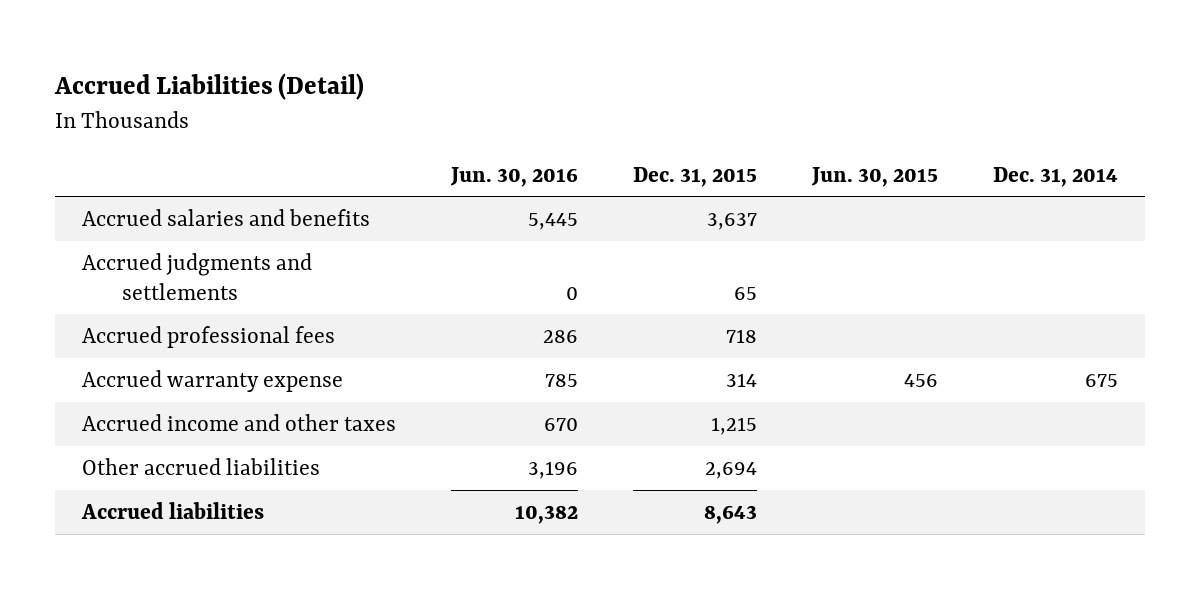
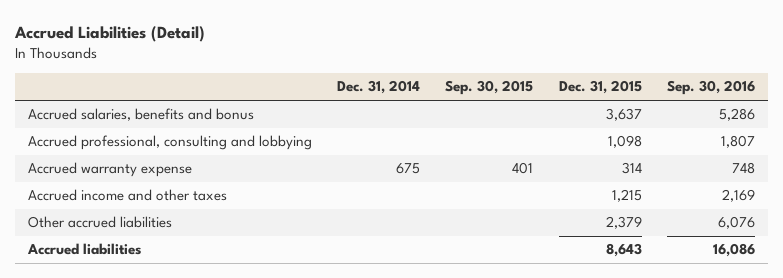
[450,166,579,187] Jun. 30, 2016 -> none
[810,166,938,187] Jun. 30, 2015 -> none
none -> [445,80,534,96] Sep. 30, 2015
none -> [666,80,755,96] Sep. 30, 2016
[82,253,313,300] Accrued judgments and settlements -> none
[82,209,371,227] Accrued salaries and benefits -> [27,108,254,122] Accrued salaries, benefits and bonus
[82,326,336,349] Accrued professional fees -> [27,135,312,151] Accrued professional, consulting and lobbying
[725,329,757,344] 718 -> [607,135,642,149] 1,098
[704,462,757,480] 2,694 -> [605,216,642,230] 2,379

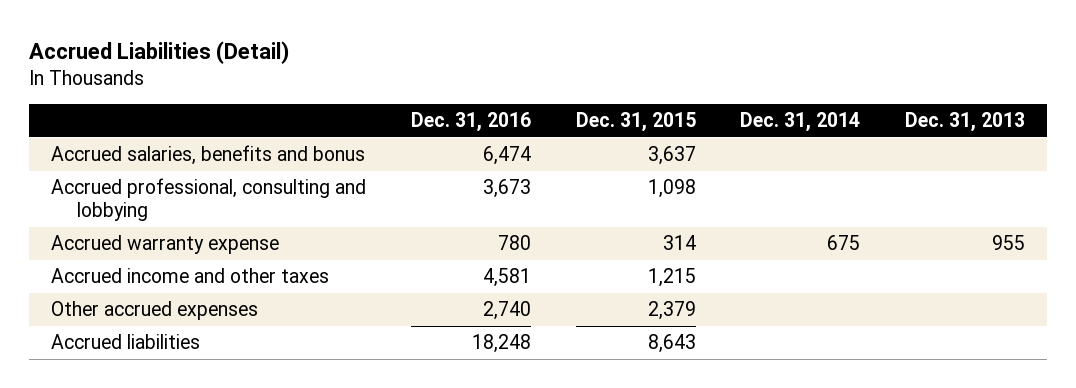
[445,80,534,96] Sep. 30, 2015 -> none
[666,80,755,96] Sep. 30, 2016 -> none
none -> [410,112,531,133] Dec. 31, 2016
none -> [905,112,1026,133] Dec. 31, 2013
[27,216,172,229] Other accrued liabilities -> [51,301,259,321] Other accrued expenses

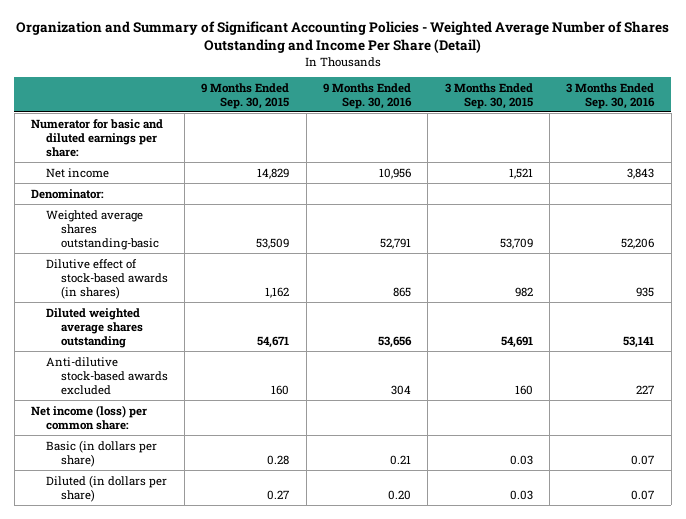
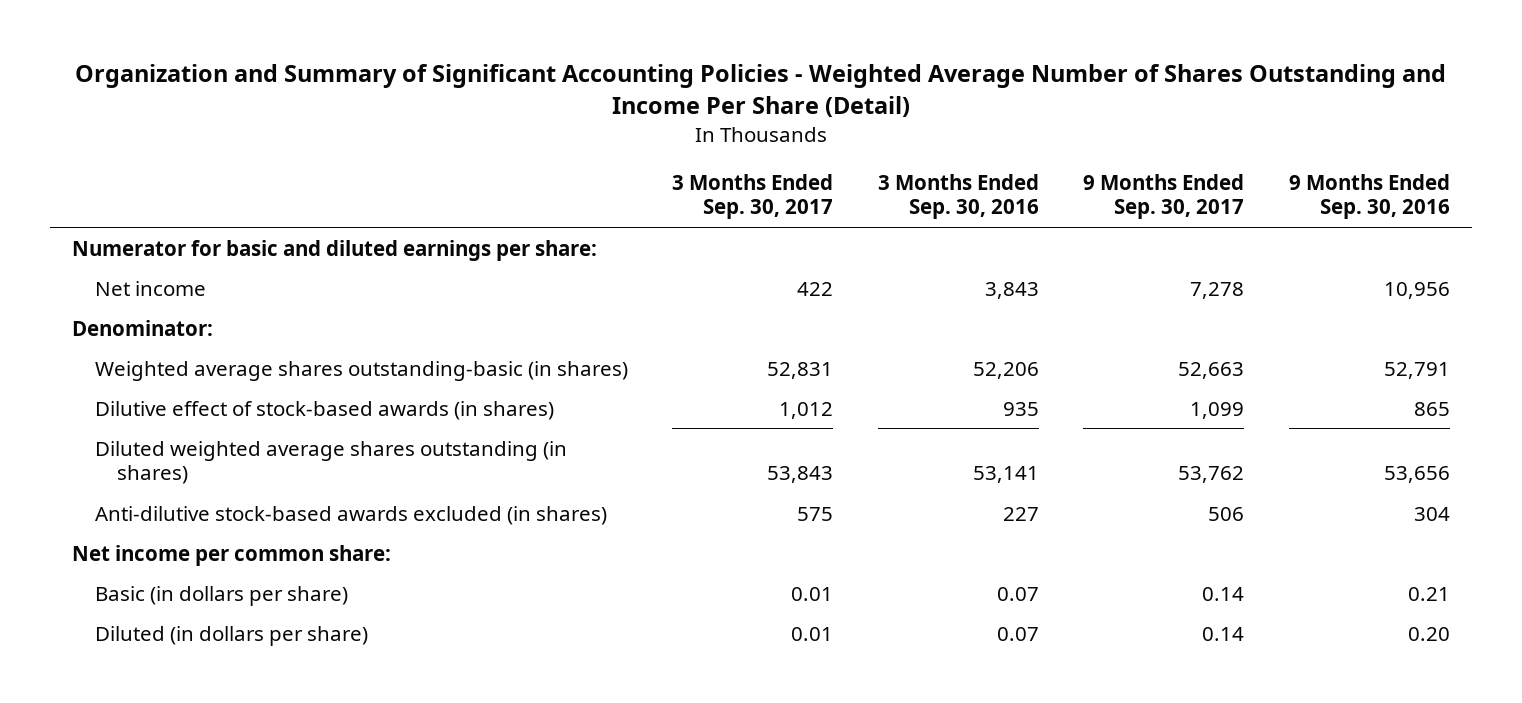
[201,82,290,109] 9 Months Ended Sep. 30, 2015 -> none
[444,82,533,109] 3 Months Ended Sep. 30, 2015 -> none
none -> [672,173,834,220] 3 Months Ended Sep. 30, 2017
none -> [1083,173,1245,220] 9 Months Ended Sep. 30, 2017
[45,209,159,250] Weighted average shares outstanding-basic -> [94,360,628,381] Weighted average shares outstanding-basic (in shares)
[45,307,143,348] Diluted weighted average shares outstanding -> [94,440,567,485] Diluted weighted average shares outstanding (in shares)
[45,356,168,395] Anti-dilutive stock-based awards excluded -> [94,505,607,525] Anti-dilutive stock-based awards excluded (in shares)
[31,404,148,430] Net income (loss) per common share: -> [72,544,392,566] Net income per common share:

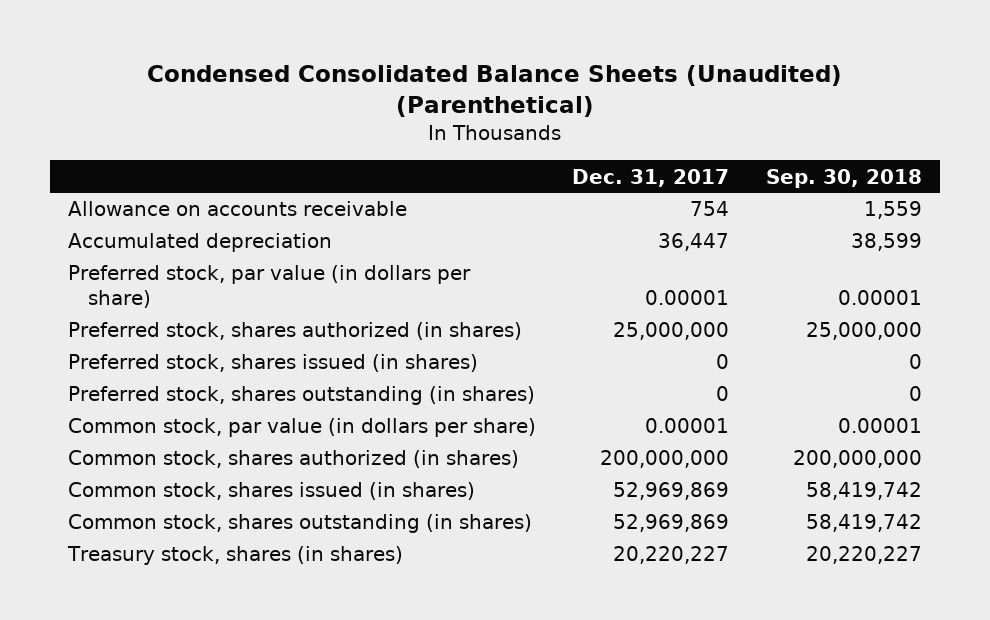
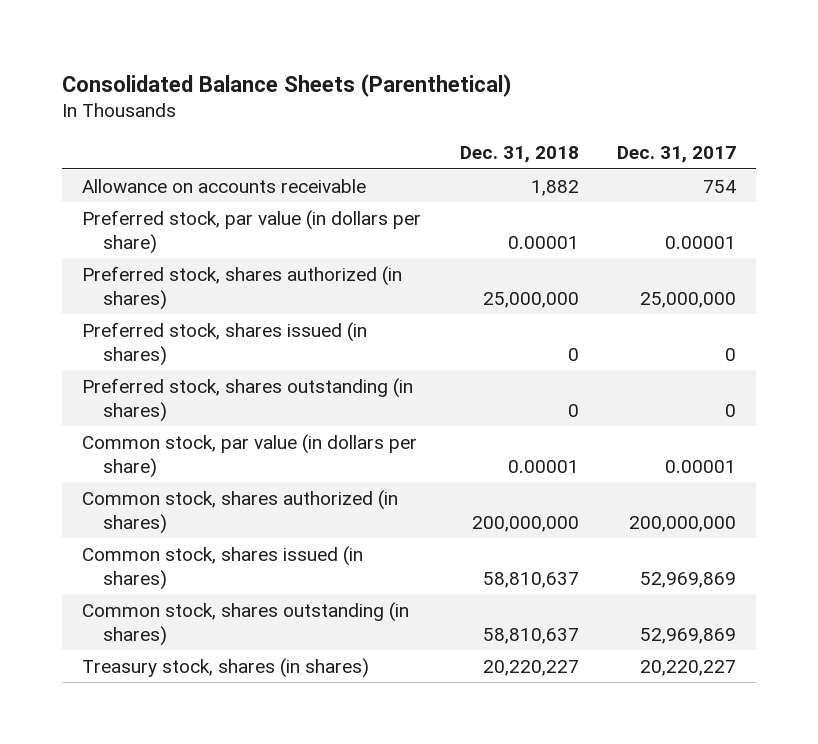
[146,64,842,117] Condensed Consolidated Balance Sheets (Unaudited) (Parenthetical) -> [62,73,513,97] Consolidated Balance Sheets (Parenthetical)
[765,168,922,188] Sep. 30, 2018 -> none
none -> [459,146,579,164] Dec. 31, 2018
[68,233,333,253] Accumulated depreciation -> none

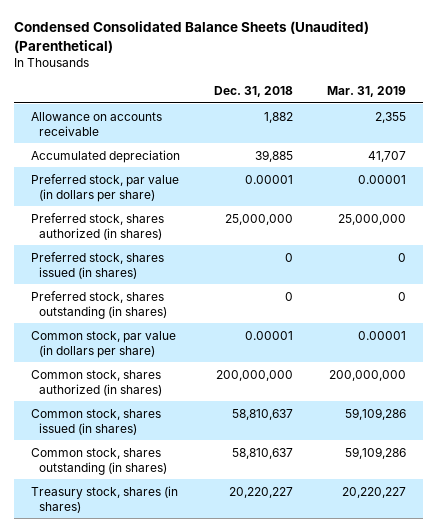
[62,73,513,97] Consolidated Balance Sheets (Parenthetical) -> [13,21,369,53] Condensed Consolidated Balance Sheets (Unaudited) (Parenthetical)
[617,146,737,164] Dec. 31, 2017 -> none
none -> [326,85,406,97] Mar. 31, 2019
none -> [30,149,180,163] Accumulated depreciation

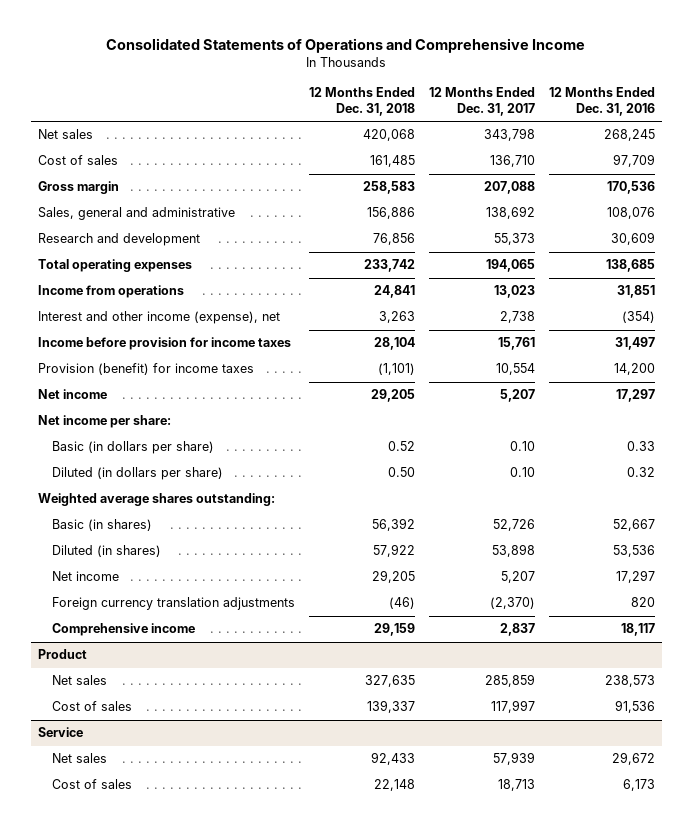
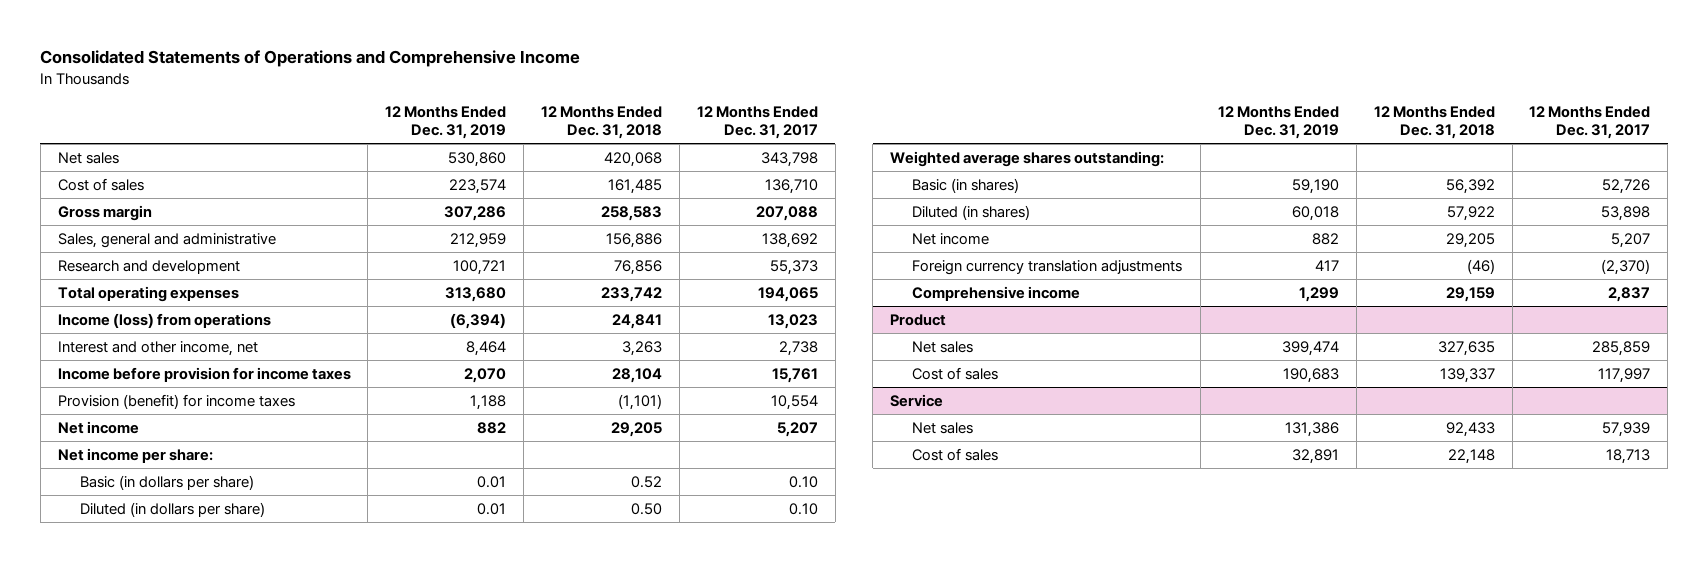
[548,86,655,117] 12 Months Ended Dec. 31, 2016 -> none
none -> [385,106,507,139] 12 Months Ended Dec. 31, 2019
[37,285,184,299] Income from operations -> [57,312,271,328] Income (loss) from operations
[37,311,280,325] Interest and other income (expense), net -> [57,340,258,356] Interest and other income, net

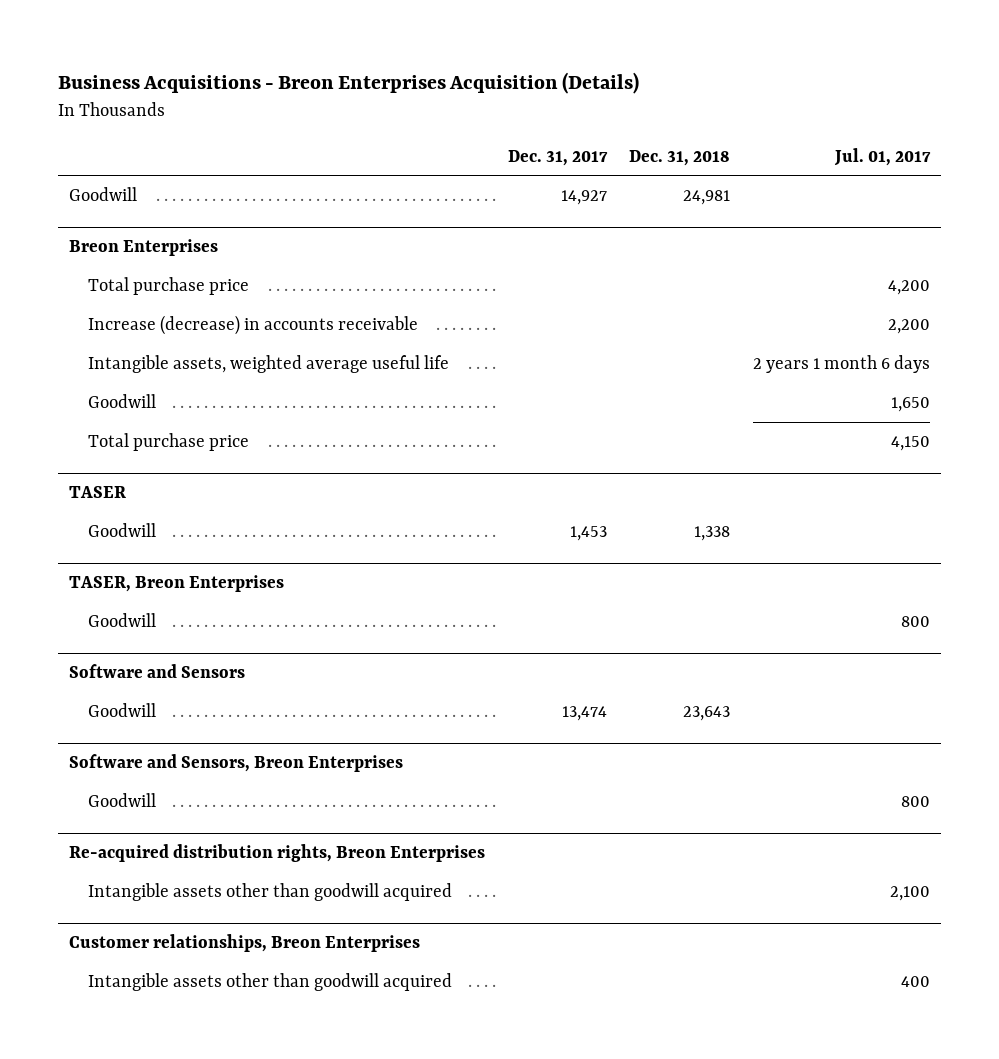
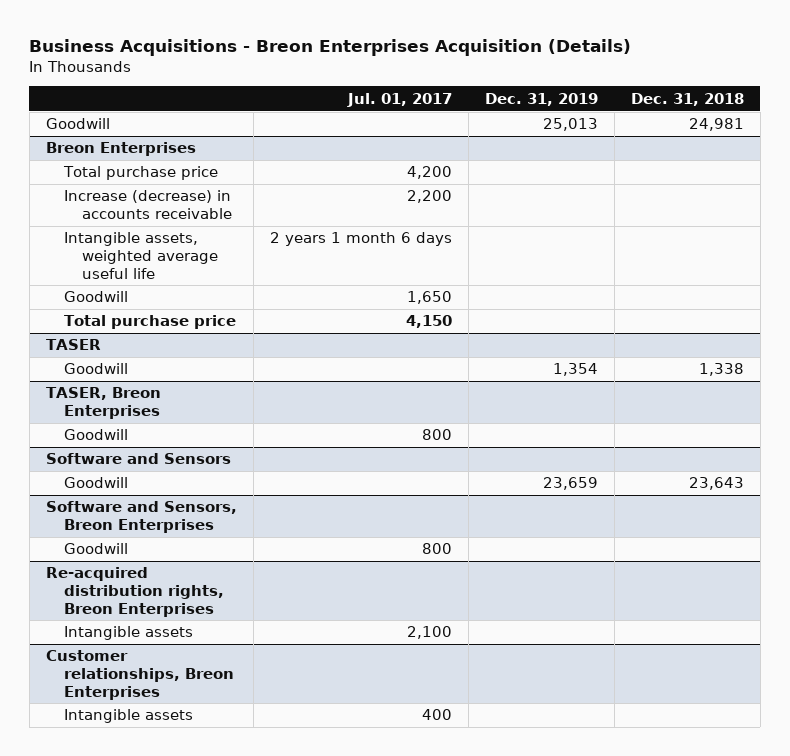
[507,149,608,166] Dec. 31, 2017 -> none
none -> [484,92,598,106] Dec. 31, 2019
[88,883,453,902] Intangible assets other than goodwill acquired -> [63,626,193,641] Intangible assets
[88,973,453,992] Intangible assets other than goodwill acquired -> [63,709,193,724] Intangible assets

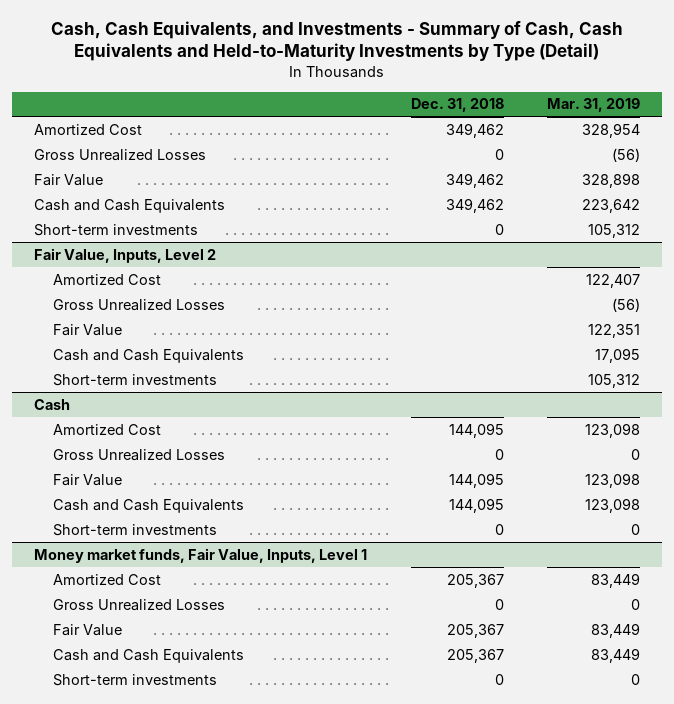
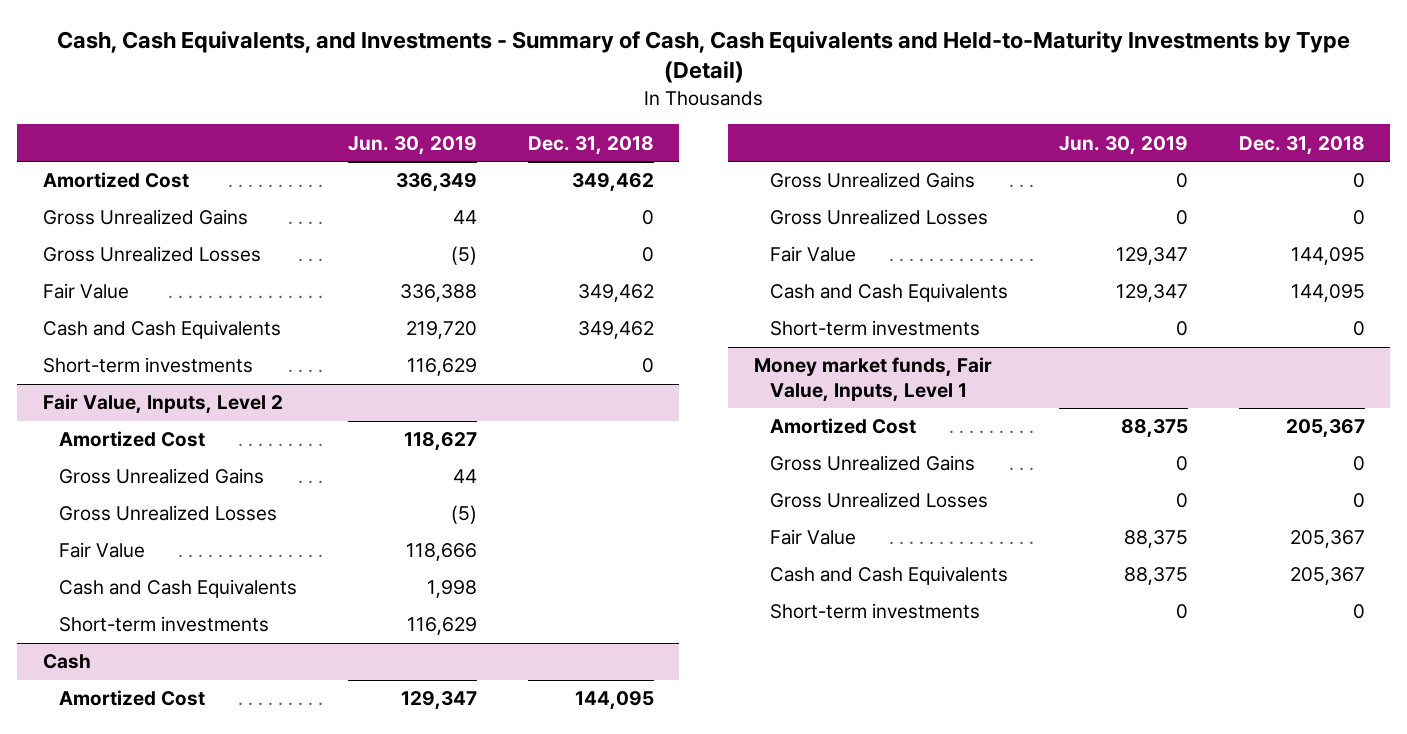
[547,98,641,113] Mar. 31, 2019 -> none
none -> [348,135,478,155] Jun. 30, 2019
none -> [42,209,248,226] Gross Unrealized Gains
none -> [59,468,265,485] Gross Unrealized Gains
none -> [770,172,976,189] Gross Unrealized Gains
none -> [770,455,976,472] Gross Unrealized Gains

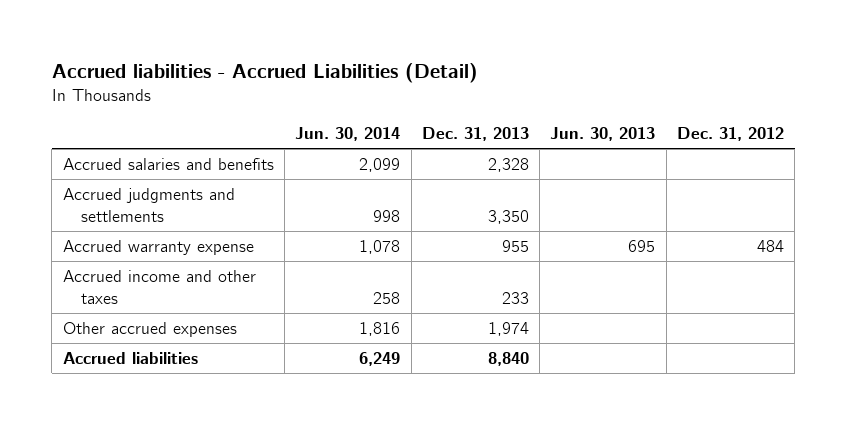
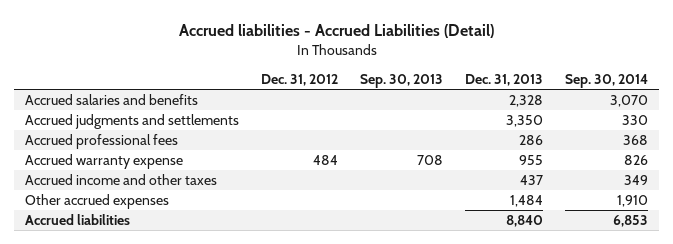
[295,127,401,142] Jun. 30, 2014 -> none
[550,127,656,142] Jun. 30, 2013 -> none
none -> [360,74,444,89] Sep. 30, 2013
none -> [565,74,649,89] Sep. 30, 2014
none -> [25,133,179,149] Accrued professional fees
[501,292,529,305] 233 -> [520,174,544,185] 437
[487,321,529,336] 1,974 -> [510,194,544,207] 1,484

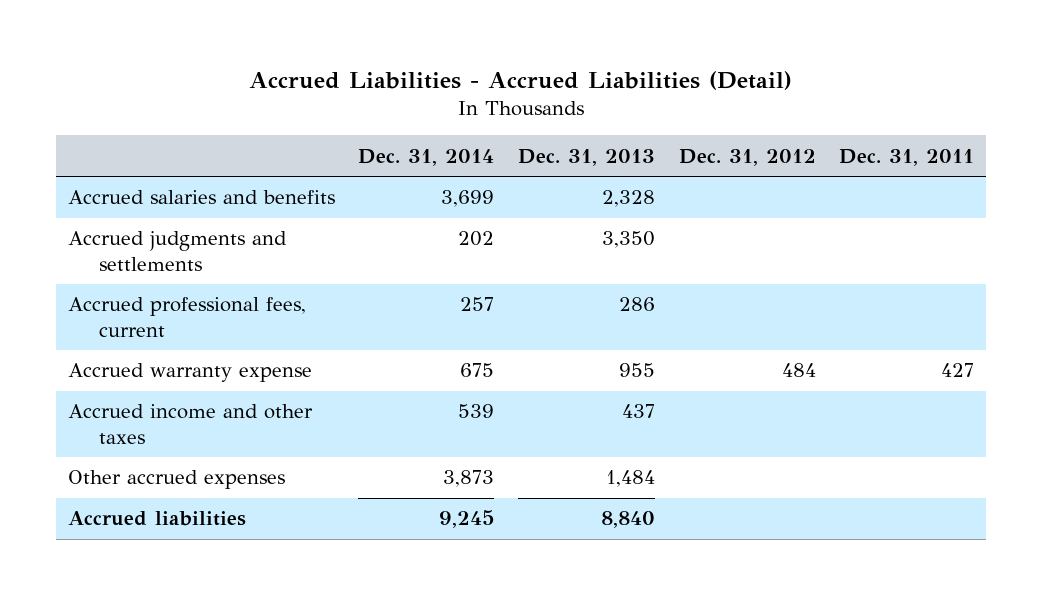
[178,24,494,39] Accrued liabilities - Accrued Liabilities (Detail) -> [249,70,793,90] Accrued Liabilities - Accrued Liabilities (Detail)
[360,74,444,89] Sep. 30, 2013 -> none
[565,74,649,89] Sep. 30, 2014 -> none
none -> [358,148,495,166] Dec. 31, 2014
none -> [839,148,975,166] Dec. 31, 2011
[25,133,179,149] Accrued professional fees -> [67,297,306,337] Accrued professional fees, current

